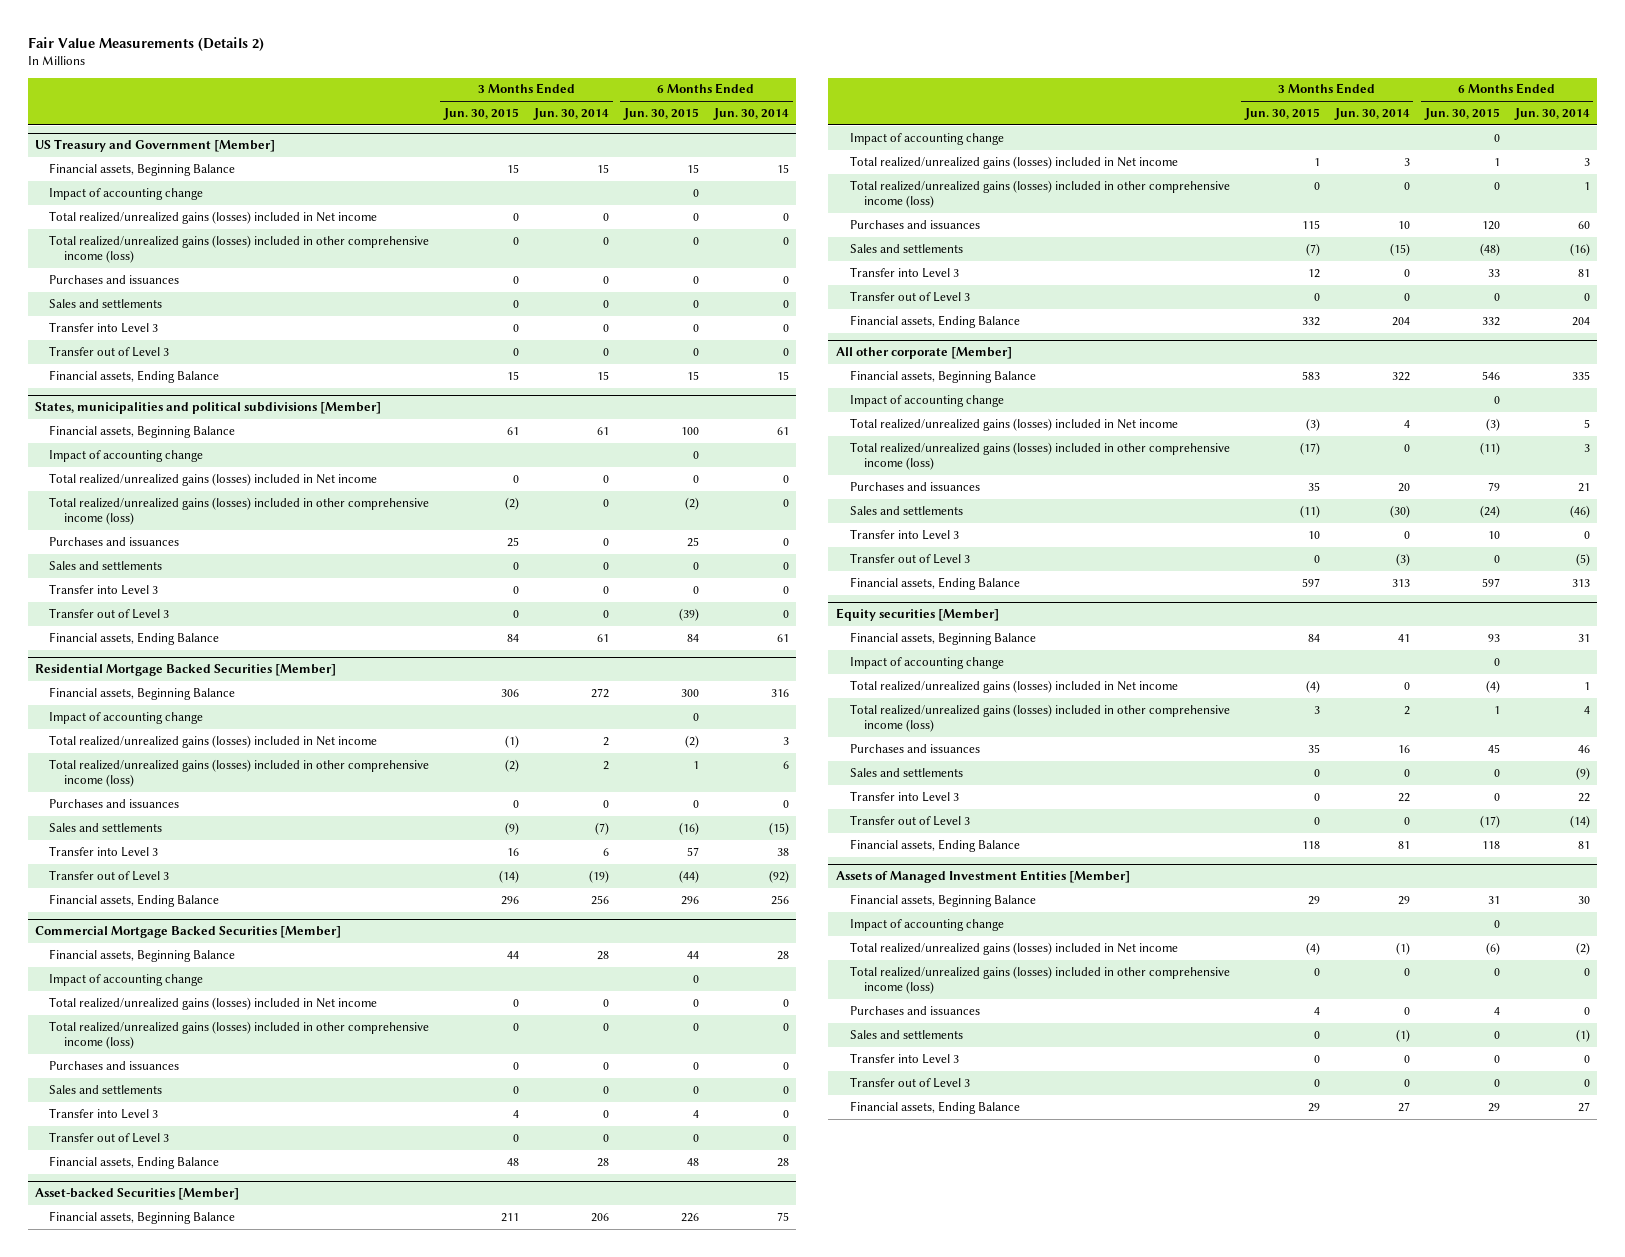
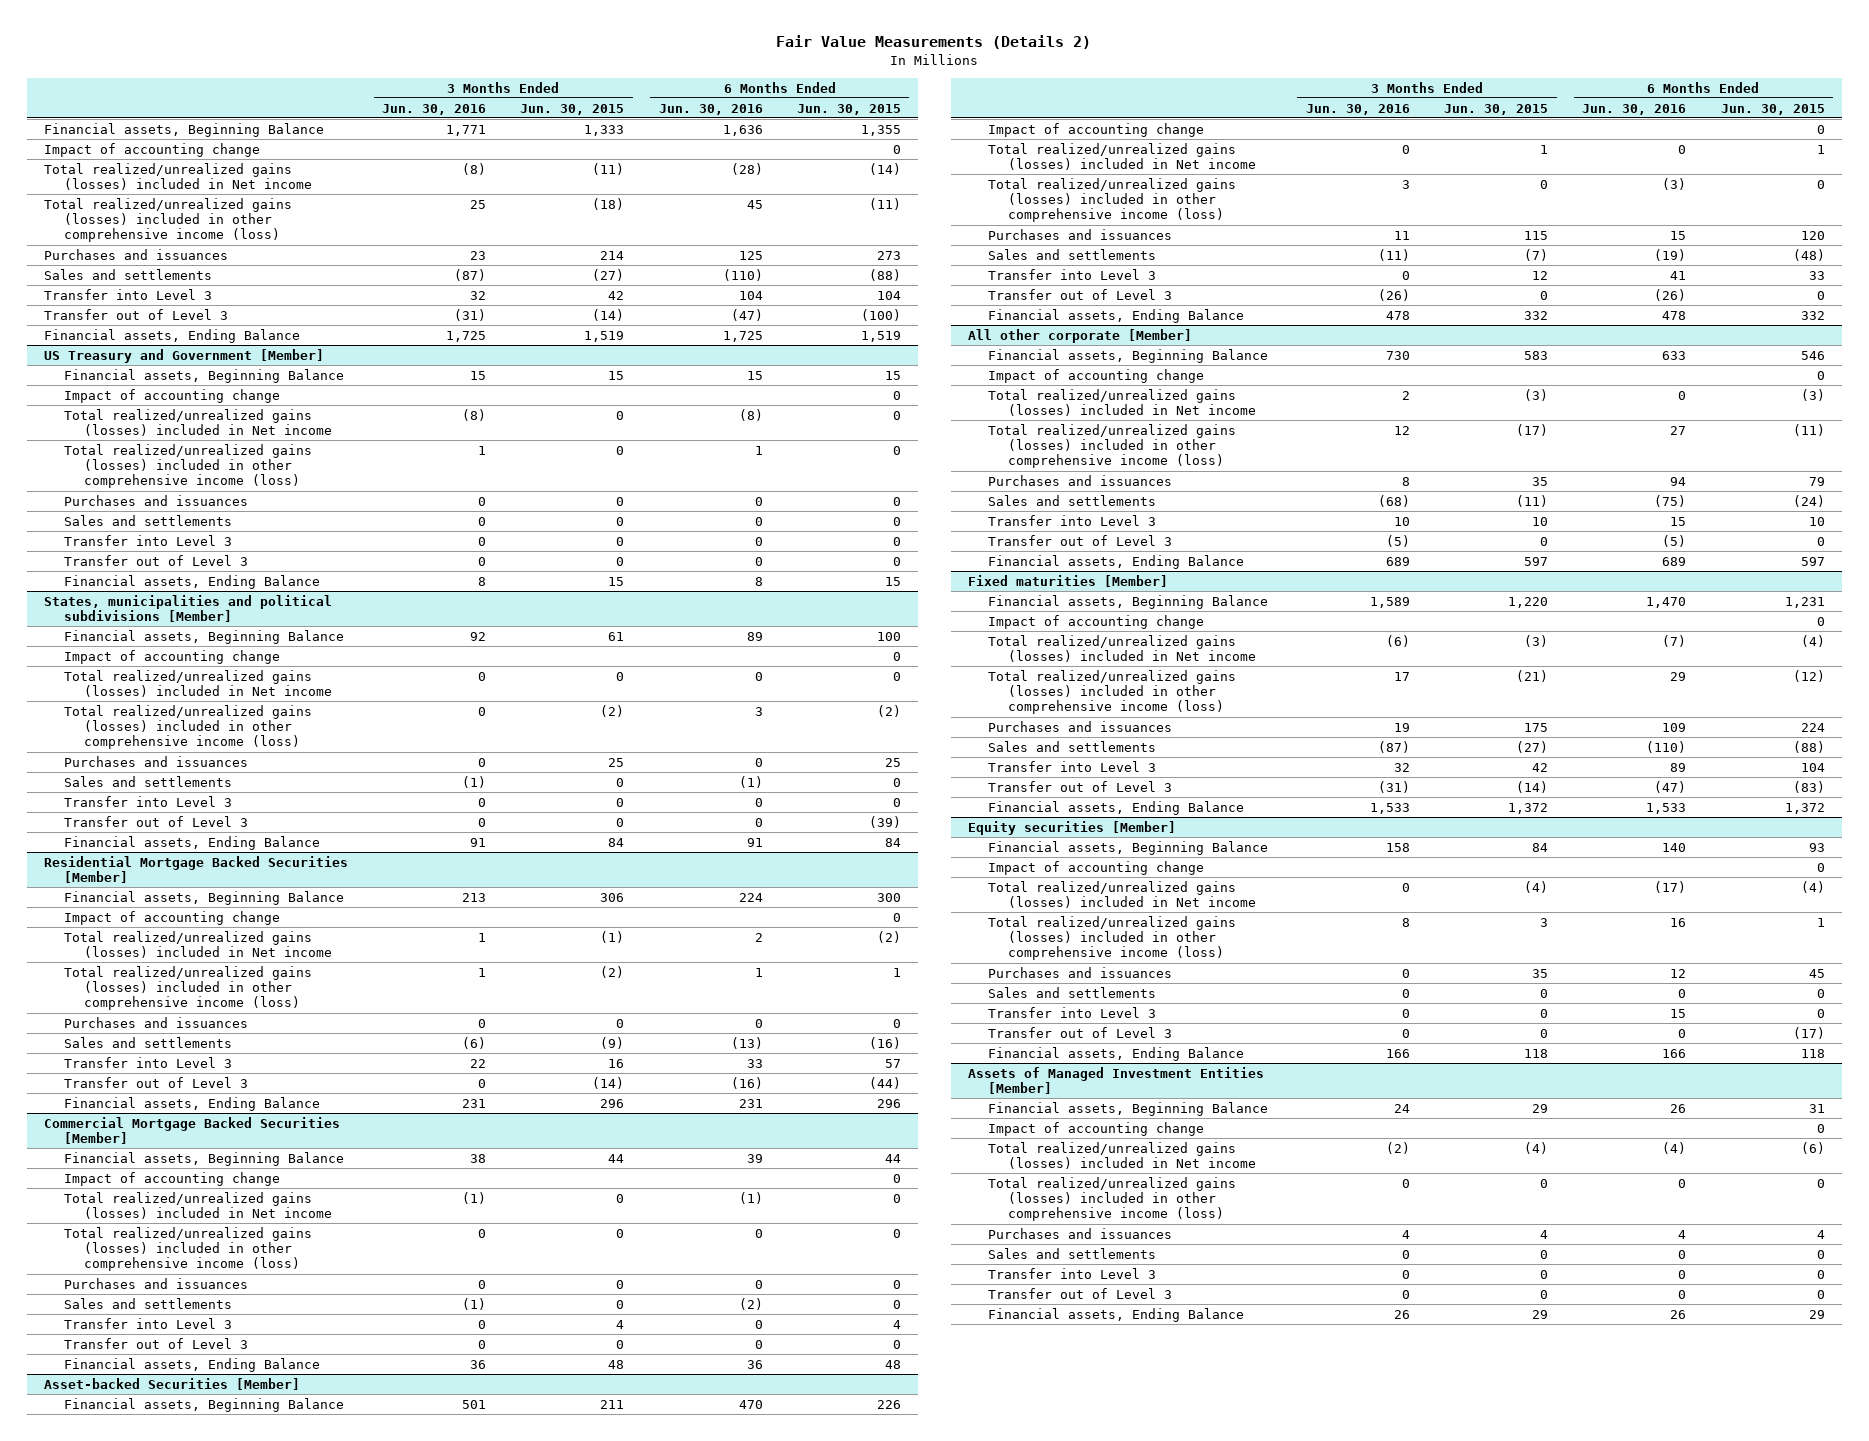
[533,108,610,121] Jun. 30, 2014 -> none
[712,108,789,121] Jun. 30, 2014 -> none
none -> [382,103,487,115] Jun. 30, 2016
none -> [658,103,763,115] Jun. 30, 2016
none -> [44,122,325,137] Financial assets, Beginning Balance
none -> [44,142,261,157] Impact of accounting change
none -> [44,162,313,191] Total realized/unrealized gains (losses) included in Net income
none -> [44,197,293,243] Total realized/unrealized gains (losses) included in other comprehensive income (loss)
none -> [44,248,229,260] Purchases and issuances
none -> [44,268,213,280] Sales and settlements
none -> [44,288,213,300] Transfer into Level 3
none -> [44,308,229,320] Transfer out of Level 3
none -> [44,328,301,343] Financial assets, Ending Balance
none -> [967,574,1168,587] Fixed maturities [Member]
none -> [987,594,1268,609] Financial assets, Beginning Balance
none -> [987,614,1204,629] Impact of accounting change
none -> [987,634,1256,663] Total realized/unrealized gains (losses) included in Net income
none -> [987,669,1236,715] Total realized/unrealized gains (losses) included in other comprehensive income (loss)
none -> [987,720,1172,732] Purchases and issuances
none -> [987,740,1156,752] Sales and settlements
none -> [987,760,1156,772] Transfer into Level 3
none -> [987,780,1172,792] Transfer out of Level 3
none -> [987,800,1244,815] Financial assets, Ending Balance

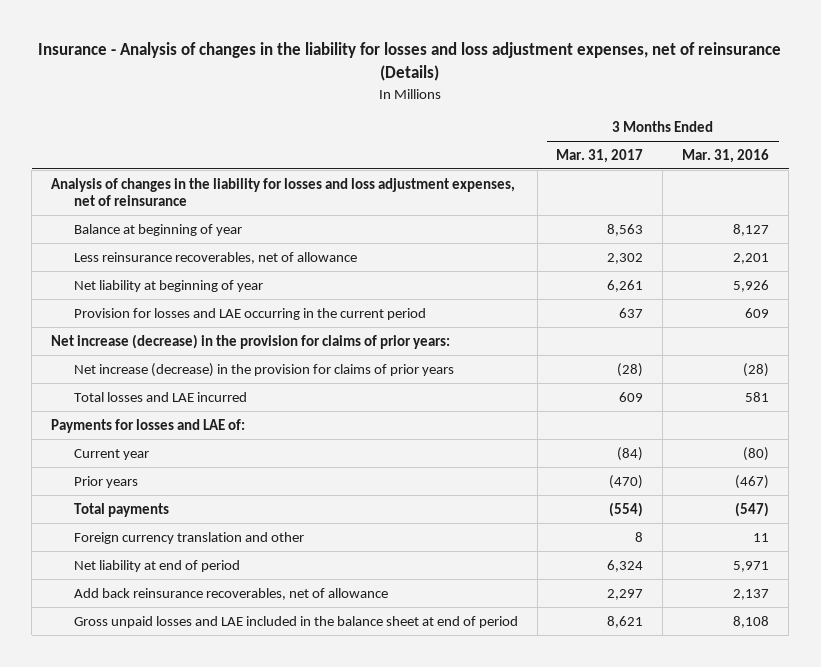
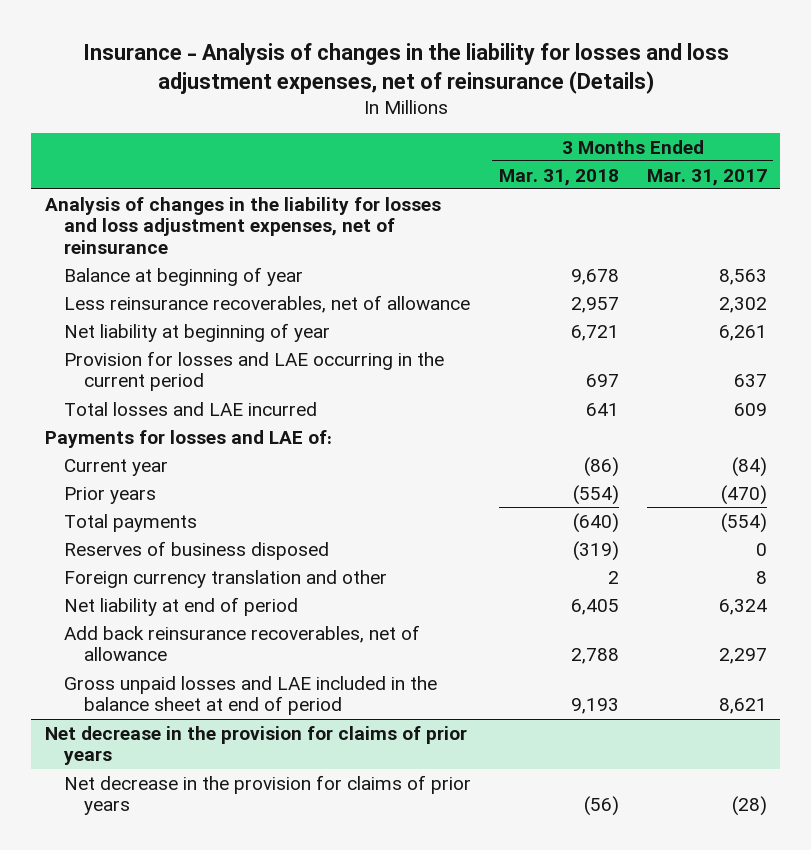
[682,148,770,163] Mar. 31, 2016 -> none
none -> [498,168,619,186] Mar. 31, 2018
[51,333,451,349] Net increase (decrease) in the provision for claims of prior years: -> none
[73,362,454,377] Net increase (decrease) in the provision for claims of prior years -> none
none -> [64,540,330,560] Reserves of business disposed
none -> [44,725,467,766] Net decrease in the provision for claims of prior years
none -> [64,774,472,816] Net decrease in the provision for claims of prior years

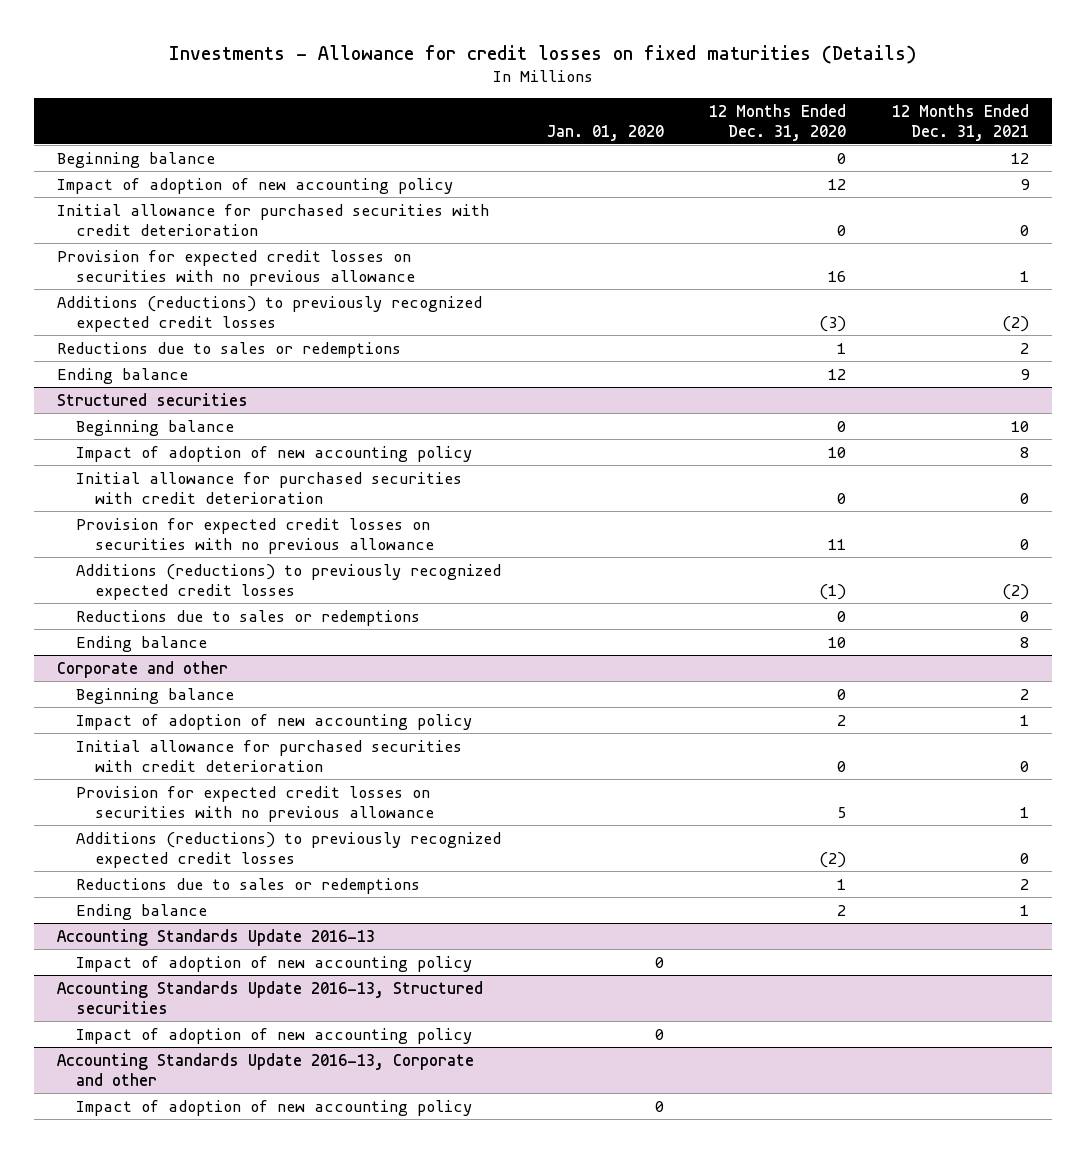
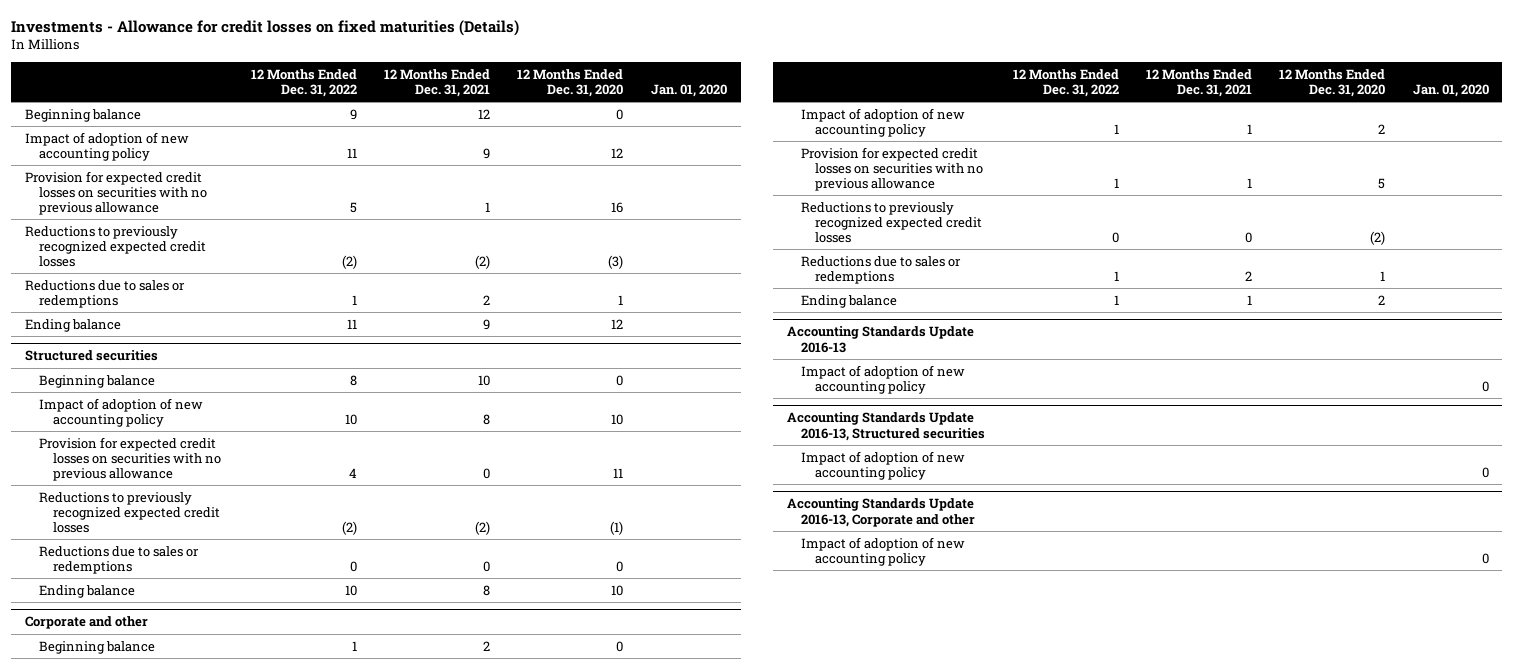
none -> [250,68,357,98] 12 Months Ended Dec. 31, 2022
[56,203,489,236] Initial allowance for purchased securities with credit deterioration -> none
[56,295,482,332] Additions (reductions) to previously recognized expected credit losses -> [24,225,207,268] Reductions to previously recognized expected credit losses
[76,471,463,504] Initial allowance for purchased securities with credit deterioration -> none
[76,563,502,600] Additions (reductions) to previously recognized expected credit losses -> [39,491,221,534] Reductions to previously recognized expected credit losses
[76,739,463,772] Initial allowance for purchased securities with credit deterioration -> none
[76,831,502,868] Additions (reductions) to previously recognized expected credit losses -> [801,201,983,244] Reductions to previously recognized expected credit losses

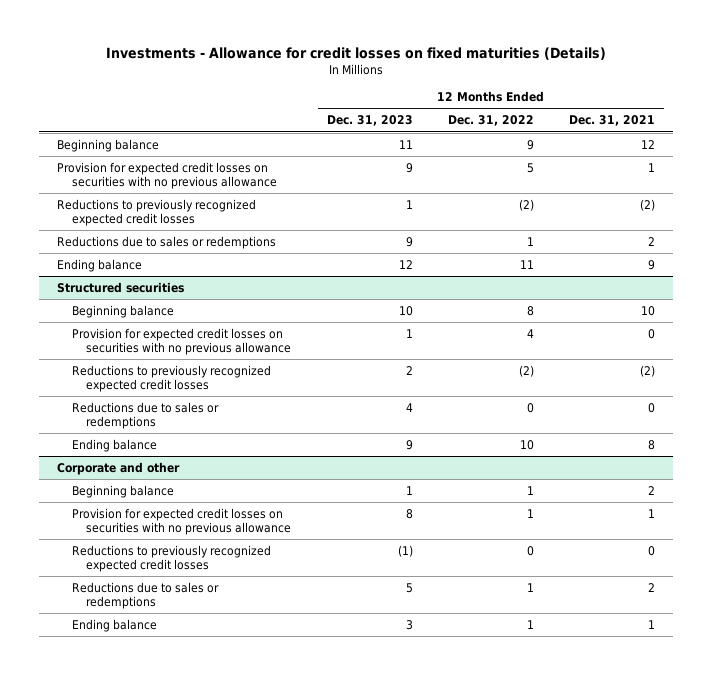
[517,68,624,98] 12 Months Ended Dec. 31, 2020 -> none
[650,84,727,98] Jan. 01, 2020 -> none
none -> [326,115,413,127] Dec. 31, 2023
[24,131,189,161] Impact of adoption of new accounting policy -> none
[39,397,204,427] Impact of adoption of new accounting policy -> none
[801,107,966,137] Impact of adoption of new accounting policy -> none
[786,326,974,353] Accounting Standards Update 2016-13 -> none
[801,364,966,394] Impact of adoption of new accounting policy -> none
[786,412,986,441] Accounting Standards Update 2016-13, Structured securities -> none
[801,450,966,480] Impact of adoption of new accounting policy -> none
[786,498,976,527] Accounting Standards Update 2016-13, Corporate and other -> none
[801,536,966,566] Impact of adoption of new accounting policy -> none

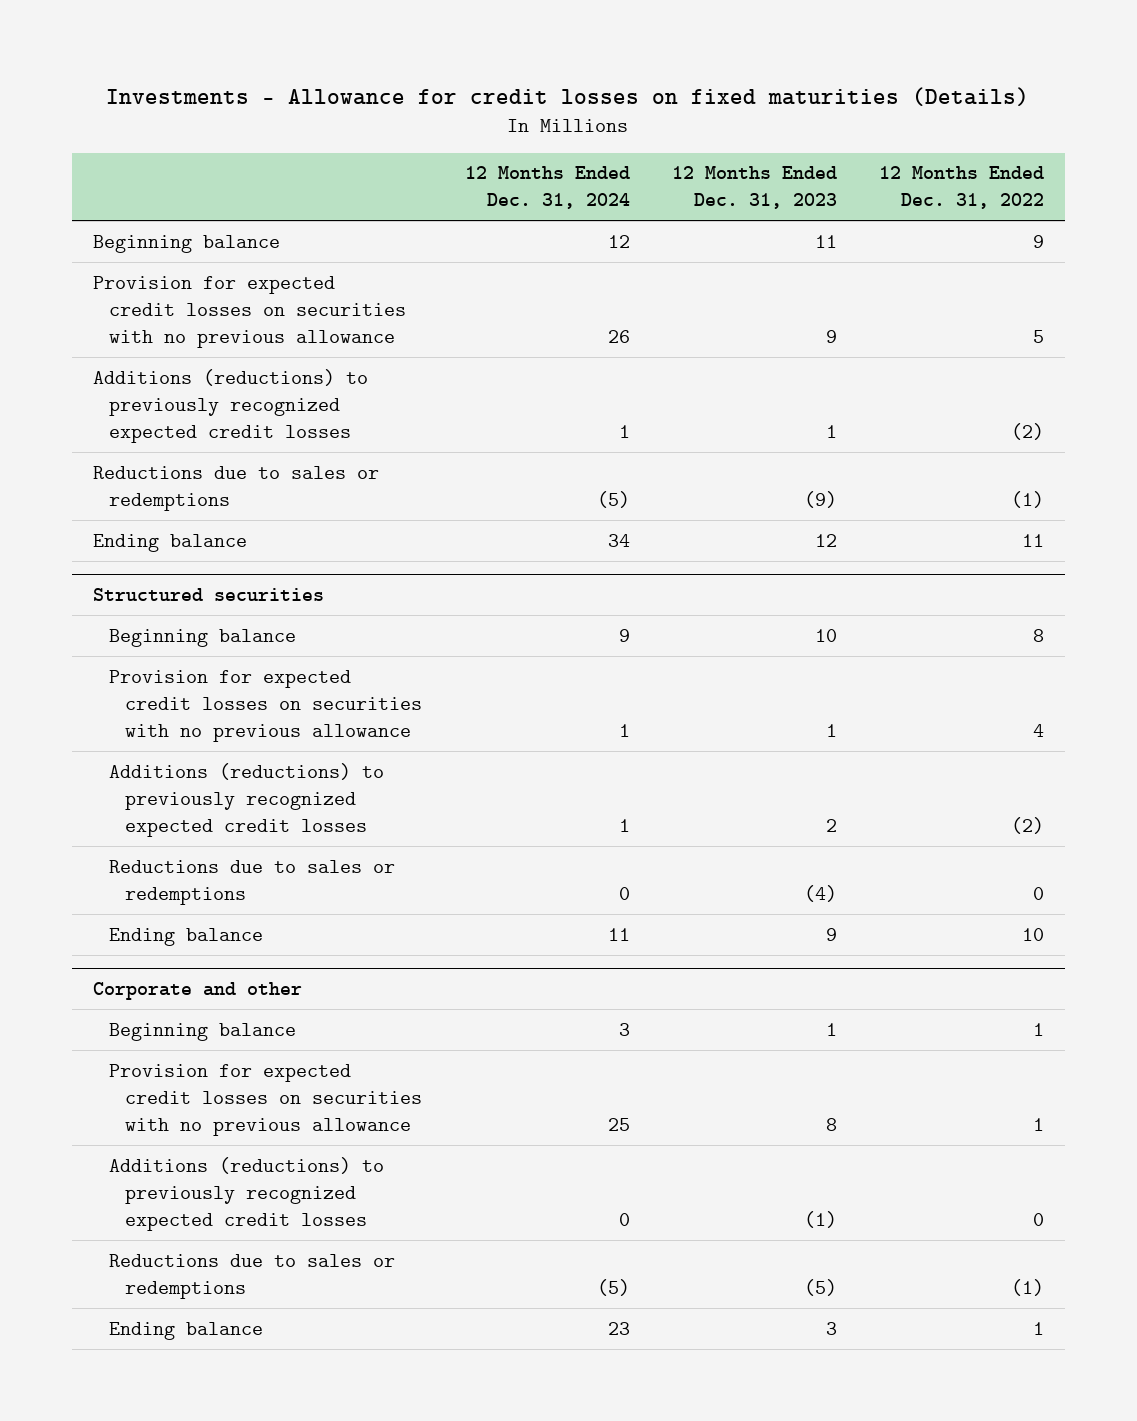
[569,115,656,127] Dec. 31, 2021 -> none
none -> [464,166,630,210] 12 Months Ended Dec. 31, 2024
[56,198,256,227] Reductions to previously recognized expected credit losses -> [92,368,368,443] Additions (reductions) to previously recognized expected credit losses
[405,236,413,247] 9 -> [803,490,837,508] (9)
[526,236,534,246] 1 -> [1011,490,1045,508] (1)
[71,364,271,393] Reductions to previously recognized expected credit losses -> [109,762,385,837] Additions (reductions) to previously recognized expected credit losses
[405,402,413,412] 4 -> [803,884,837,902] (4)
[71,544,271,573] Reductions to previously recognized expected credit losses -> [109,1156,385,1231] Additions (reductions) to previously recognized expected credit losses
[405,582,413,593] 5 -> [803,1278,837,1296] (5)
[526,582,534,592] 1 -> [1011,1278,1045,1296] (1)

